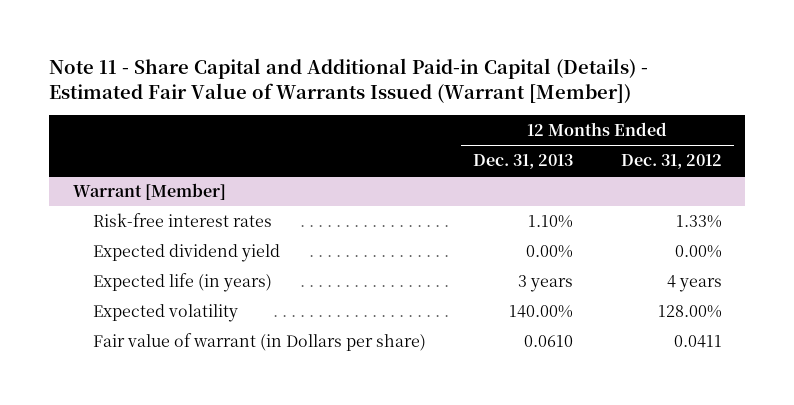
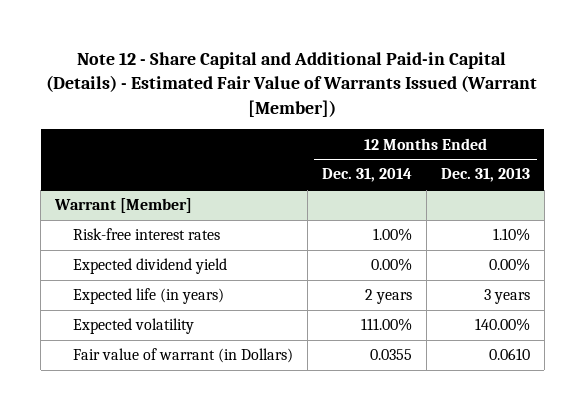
[49,58,649,104] Note 11 - Share Capital and Additional Paid-in Capital (Details) - Estimated Fair Value of Warrants Issued (Warrant [Member]) -> [46,52,538,117] Note 12 - Share Capital and Additional Paid-in Capital (Details) - Estimated Fair Value of Warrants Issued (Warrant [Member])
[620,154,722,170] Dec. 31, 2012 -> none
none -> [321,168,412,183] Dec. 31, 2014
[92,332,426,351] Fair value of warrant (in Dollars per share) -> [72,348,293,364] Fair value of warrant (in Dollars)

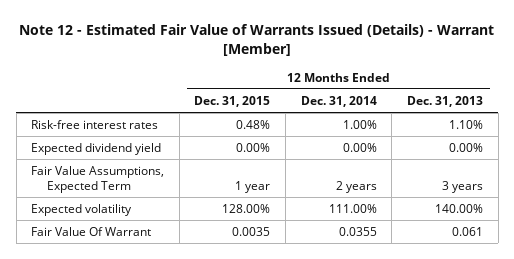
[46,52,538,117] Note 12 - Share Capital and Additional Paid-in Capital (Details) - Estimated Fair Value of Warrants Issued (Warrant [Member]) -> [19,23,495,56] Note 12 - Estimated Fair Value of Warrants Issued (Details) - Warrant [Member]
none -> [194,95,271,107] Dec. 31, 2015
[54,198,193,214] Warrant [Member] -> none
[72,288,224,305] Expected life (in years) -> [31,165,165,194] Fair Value Assumptions, Expected Term
[72,348,293,364] Fair value of warrant (in Dollars) -> [31,226,152,236] Fair Value Of Warrant
[488,348,530,361] 0.0610 -> [451,226,483,236] 0.061

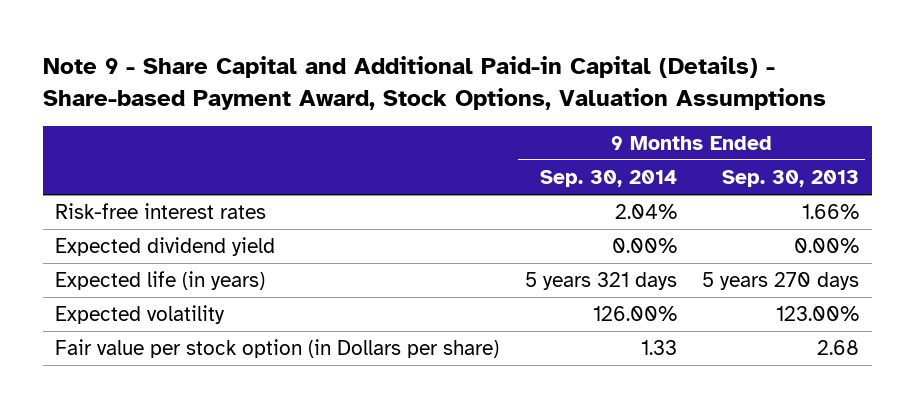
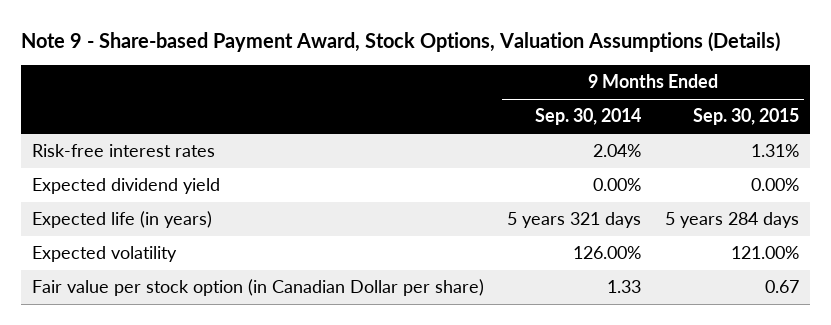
[42,56,826,110] Note 9 - Share Capital and Additional Paid-in Capital (Details) - Share-based Payment Award, Stock Options, Valuation Assumptions -> [20,31,780,52] Note 9 - Share-based Payment Award, Stock Options, Valuation Assumptions (Details)
[721,169,859,187] Sep. 30, 2013 -> none
none -> [692,108,799,126] Sep. 30, 2015
[55,338,500,358] Fair value per stock option (in Dollars per share) -> [32,279,485,297] Fair value per stock option (in Canadian Dollar per share)

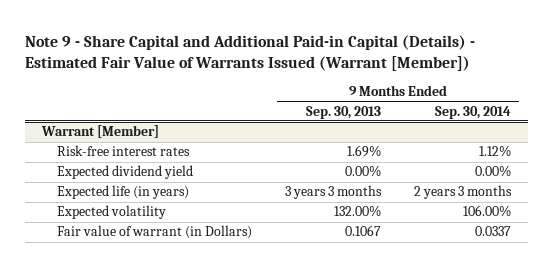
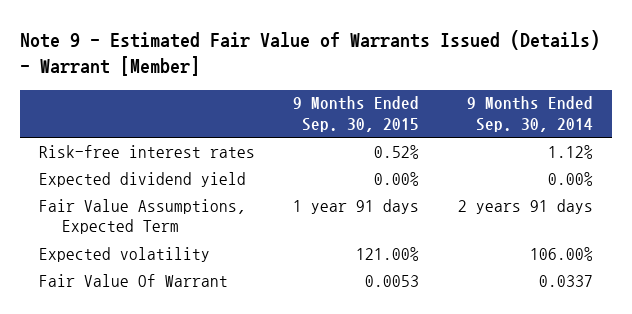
[25,34,476,71] Note 9 - Share Capital and Additional Paid-in Capital (Details) - Estimated Fair Value of Warrants Issued (Warrant [Member]) -> [19,30,600,77] Note 9 - Estimated Fair Value of Warrants Issued (Details) - Warrant [Member]
[306,105,382,119] Sep. 30, 2013 -> none
none -> [293,96,420,132] 9 Months Ended Sep. 30, 2015
[40,125,159,139] Warrant [Member] -> none
[57,185,190,200] Expected life (in years) -> none
none -> [38,198,246,235] Fair Value Assumptions, Expected Term
[57,225,253,240] Fair value of warrant (in Dollars) -> [38,273,228,287] Fair Value Of Warrant

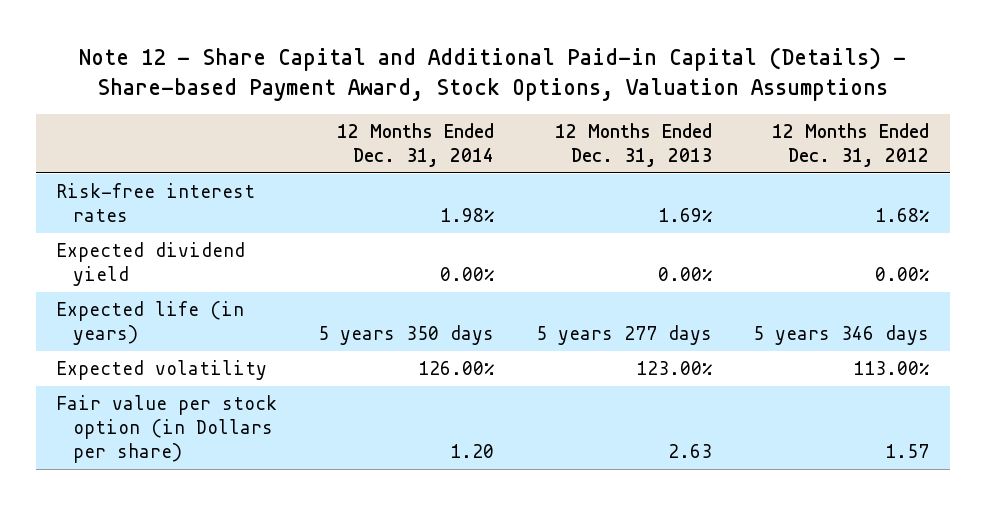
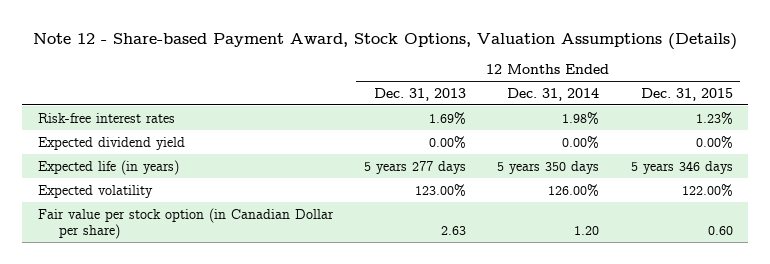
[78,47,906,102] Note 12 - Share Capital and Additional Paid-in Capital (Details) - Share-based Payment Award, Stock Options, Valuation Assumptions -> [33,32,738,50] Note 12 - Share-based Payment Award, Stock Options, Valuation Assumptions (Details)
[772,123,930,168] 12 Months Ended Dec. 31, 2012 -> none
none -> [640,87,733,101] Dec. 31, 2015
[56,395,278,463] Fair value per stock option (in Dollars per share) -> [37,207,334,240] Fair value per stock option (in Canadian Dollar per share)

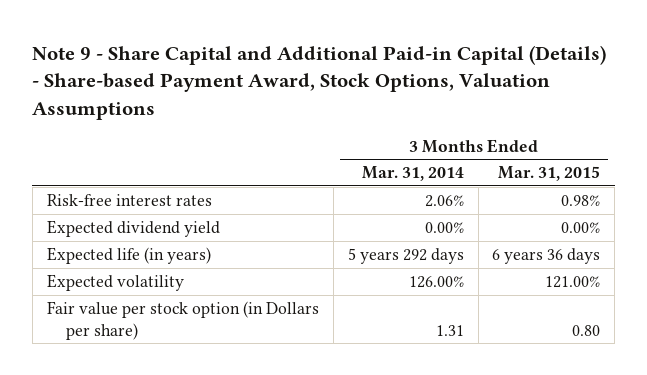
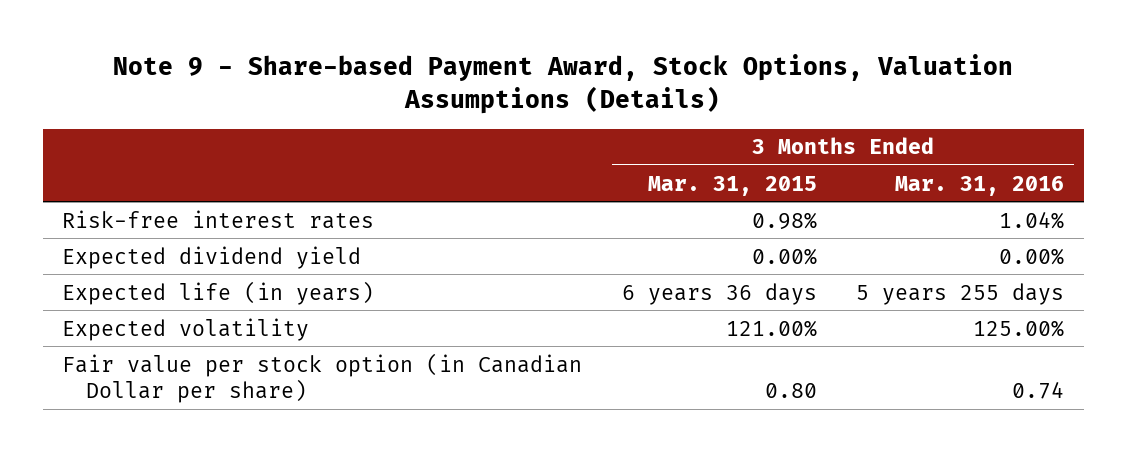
[32,44,607,120] Note 9 - Share Capital and Additional Paid-in Capital (Details) - Share-based Payment Award, Stock Options, Valuation Assumptions -> [113,54,1014,114] Note 9 - Share-based Payment Award, Stock Options, Valuation Assumptions (Details)
[361,166,464,182] Mar. 31, 2014 -> none
none -> [895,175,1065,196] Mar. 31, 2016
[46,301,319,340] Fair value per stock option (in Dollars per share) -> [62,352,583,403] Fair value per stock option (in Canadian Dollar per share)

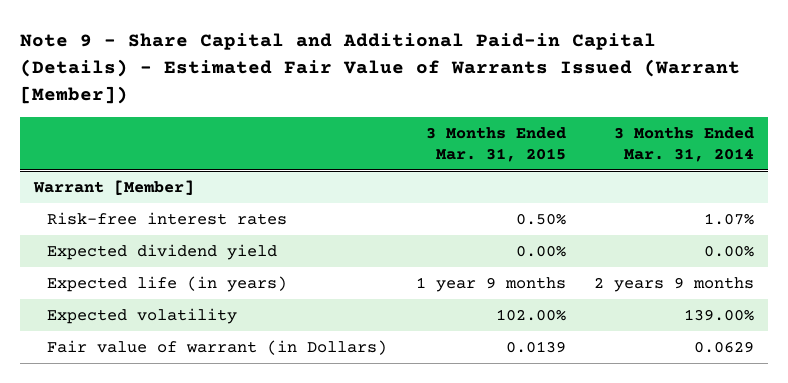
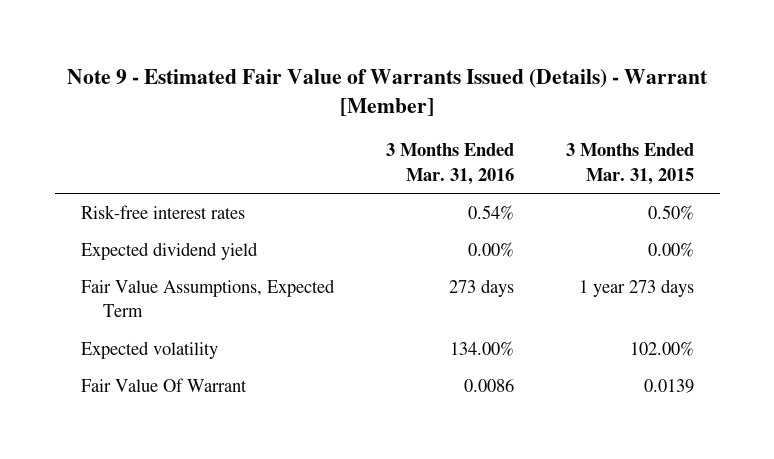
[19,33,740,104] Note 9 - Share Capital and Additional Paid-in Capital (Details) - Estimated Fair Value of Warrants Issued (Warrant [Member]) -> [67,68,709,116] Note 9 - Estimated Fair Value of Warrants Issued (Details) - Warrant [Member]
[614,126,755,162] 3 Months Ended Mar. 31, 2014 -> none
none -> [385,143,514,185] 3 Months Ended Mar. 31, 2016
[32,180,194,196] Warrant [Member] -> none
[47,276,288,293] Expected life (in years) -> none
none -> [80,278,335,318] Fair Value Assumptions, Expected Term
[47,340,388,356] Fair value of warrant (in Dollars) -> [80,377,247,392] Fair Value Of Warrant

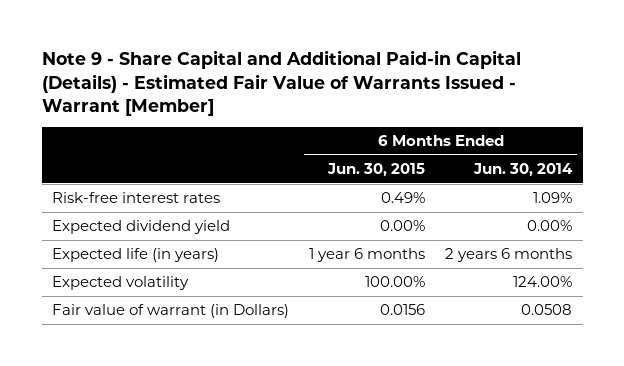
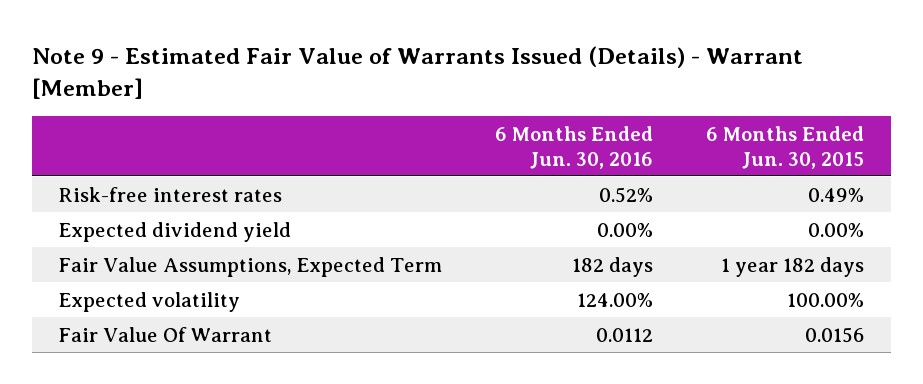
[41,50,521,117] Note 9 - Share Capital and Additional Paid-in Capital (Details) - Estimated Fair Value of Warrants Issued - Warrant [Member] -> [31,45,803,99] Note 9 - Estimated Fair Value of Warrants Issued (Details) - Warrant [Member]
[473,163,574,178] Jun. 30, 2014 -> none
none -> [495,125,654,169] 6 Months Ended Jun. 30, 2016
[51,248,219,263] Expected life (in years) -> none
none -> [58,256,443,277] Fair Value Assumptions, Expected Term
[51,304,289,319] Fair value of warrant (in Dollars) -> [58,326,273,342] Fair Value Of Warrant

